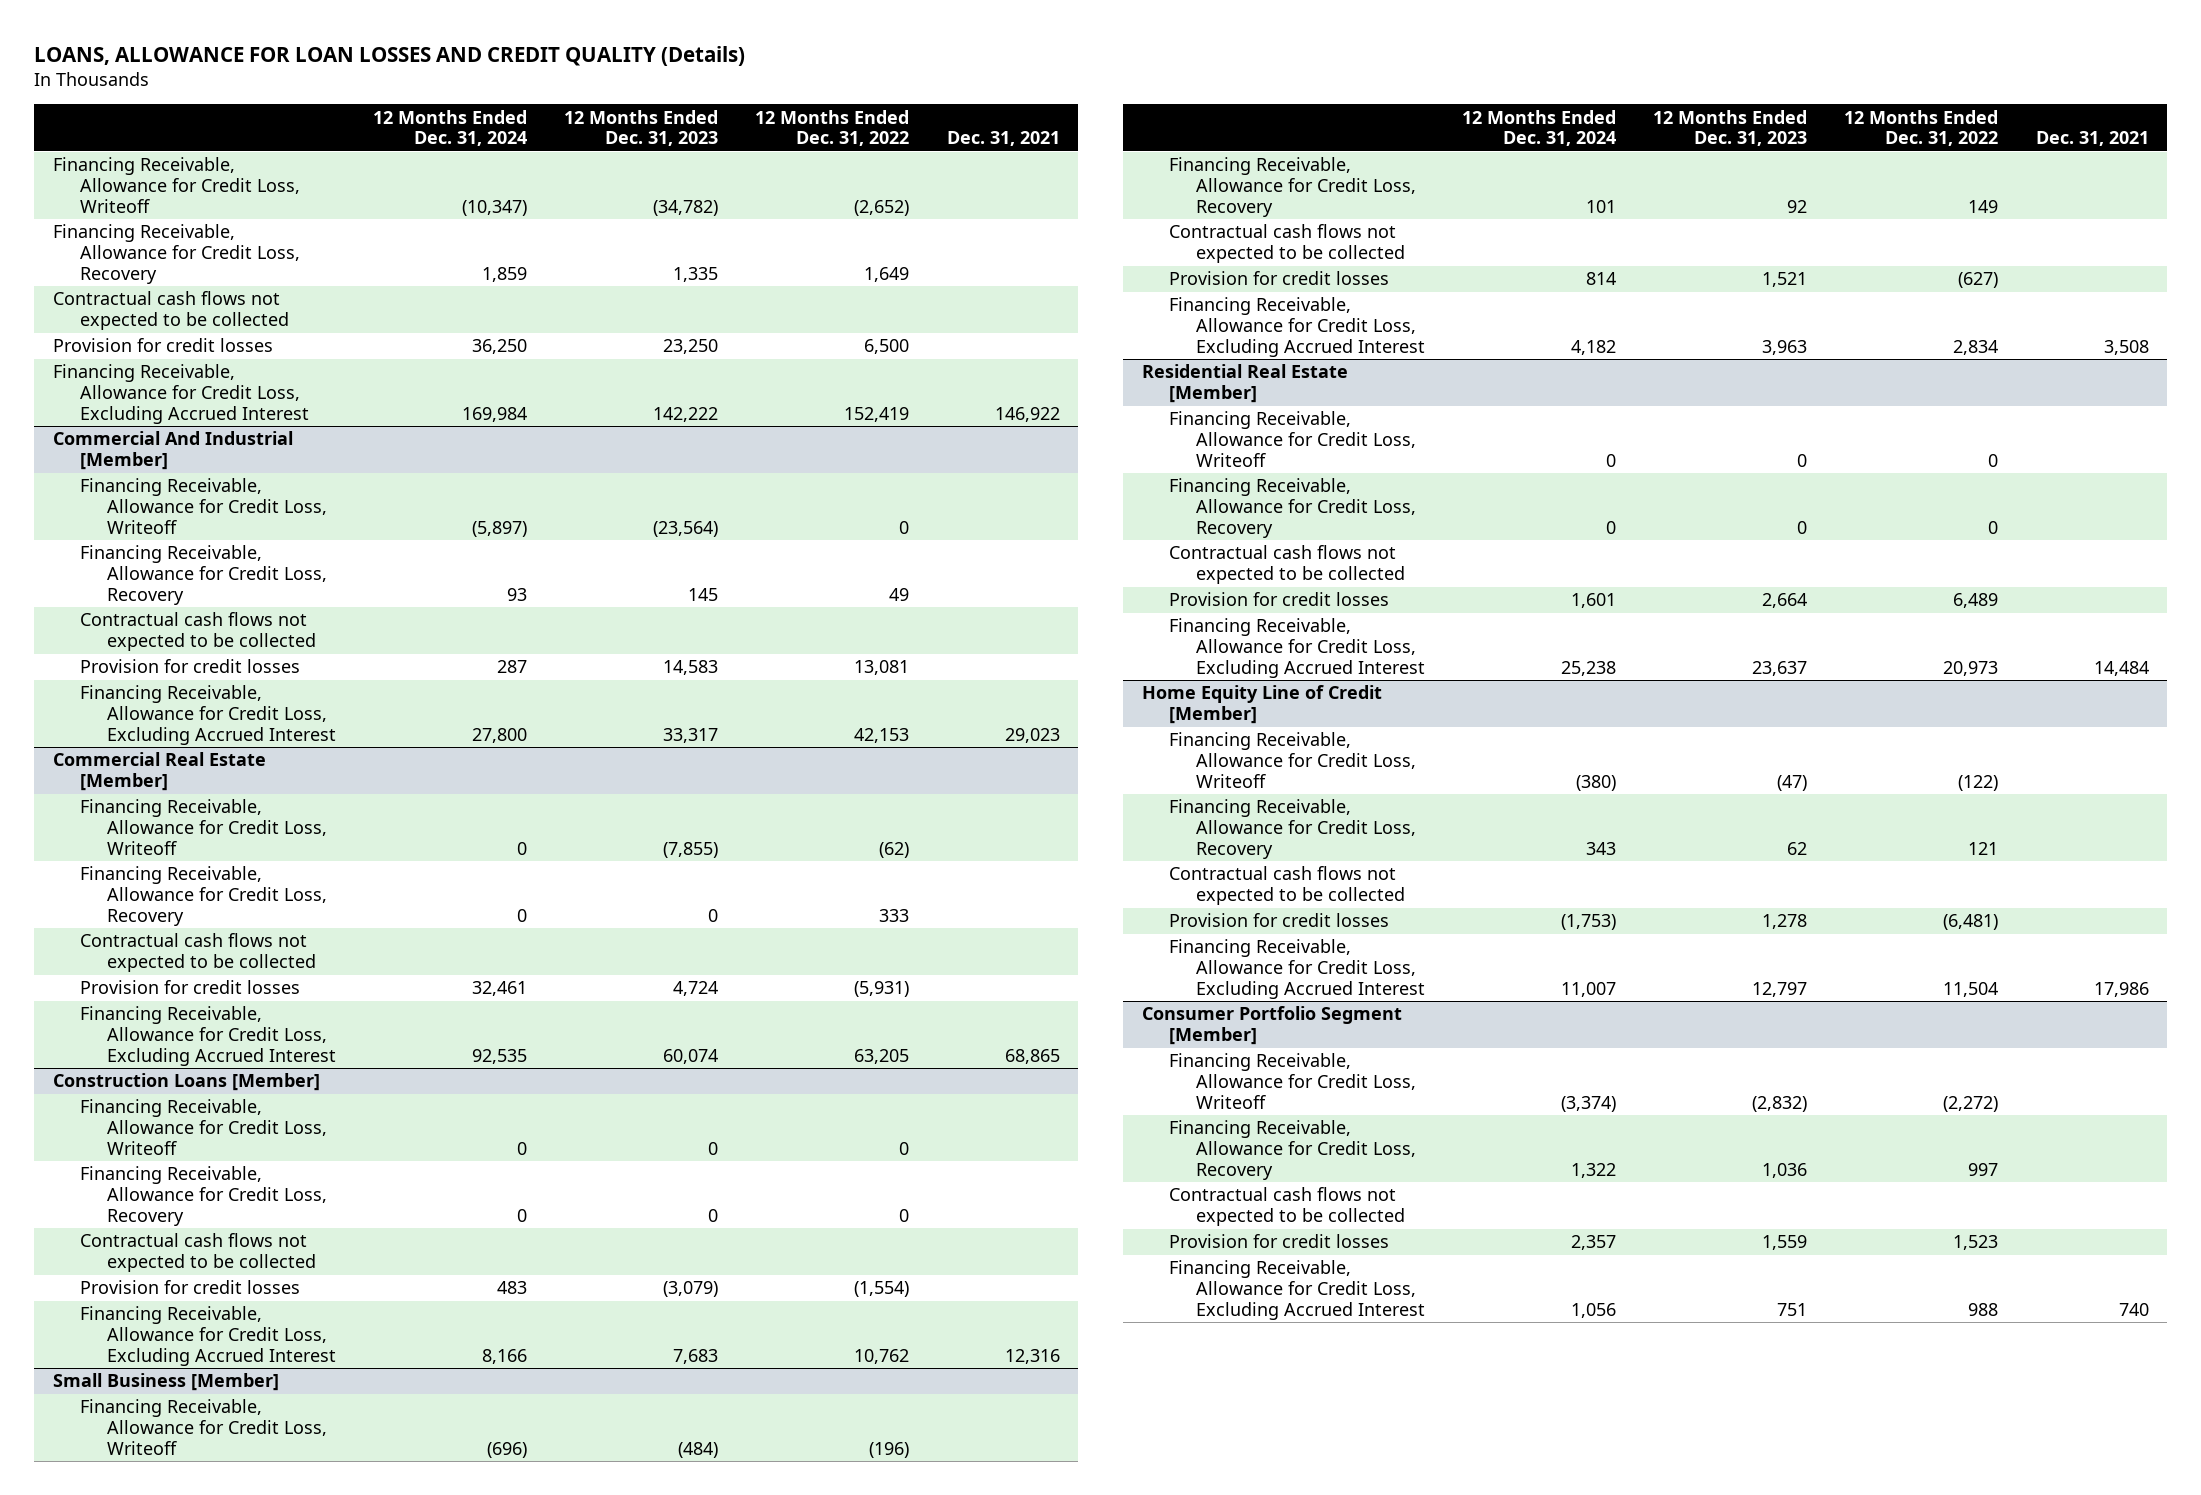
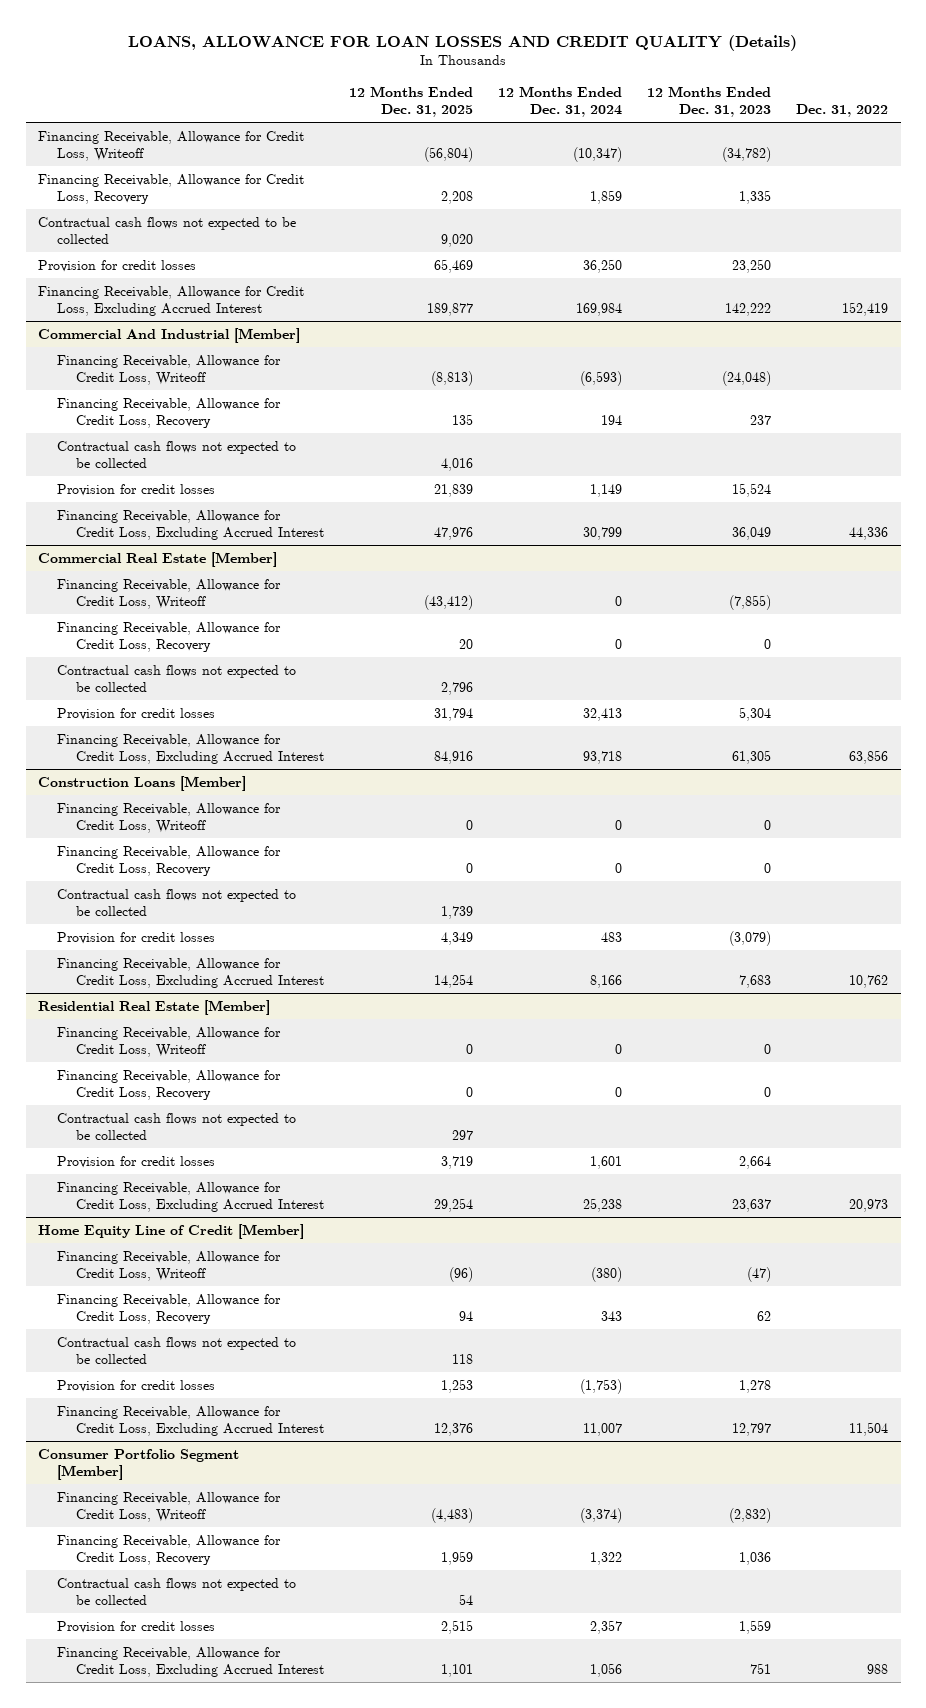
[755,109,910,147] 12 Months Ended Dec. 31, 2022 -> none
[946,131,1060,147] Dec. 31, 2021 -> none
none -> [349,85,474,117] 12 Months Ended Dec. 31, 2025
none -> [796,103,889,117] Dec. 31, 2022
[471,521,527,538] (5,897) -> [580,370,623,386] (6,593)
[653,521,719,538] (23,564) -> [722,370,772,386] (24,048)
[506,588,527,602] 93 -> [601,414,623,425] 194
[688,588,719,602] 145 -> [750,414,772,425] 237
[496,660,527,674] 287 -> [590,483,623,497] 1,149
[663,660,719,676] 14,583 -> [732,482,772,497] 15,524
[471,728,527,744] 27,800 -> [583,526,623,540] 30,799
[663,728,719,744] 33,317 -> [732,526,772,540] 36,049
[471,981,527,997] 32,461 -> [583,707,623,721] 32,413
[673,981,719,997] 4,724 -> [739,706,772,721] 5,304
[471,1049,527,1065] 92,535 -> [583,750,623,764] 93,718
[663,1049,719,1065] 60,074 -> [732,749,772,764] 61,305
[52,1373,279,1392] Small Business [Member] -> none
[79,1399,327,1456] Financing Receivable, Allowance for Credit Loss, Writeoff -> none
[1168,157,1416,218] Financing Receivable, Allowance for Credit Loss, Recovery -> none
[1168,224,1405,264] Contractual cash flows not expected to be collected -> none
[1168,271,1389,286] Provision for credit losses -> none
[1168,297,1425,358] Financing Receivable, Allowance for Credit Loss, Excluding Accrued Interest -> none

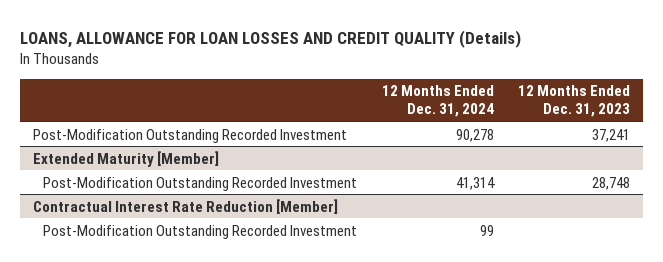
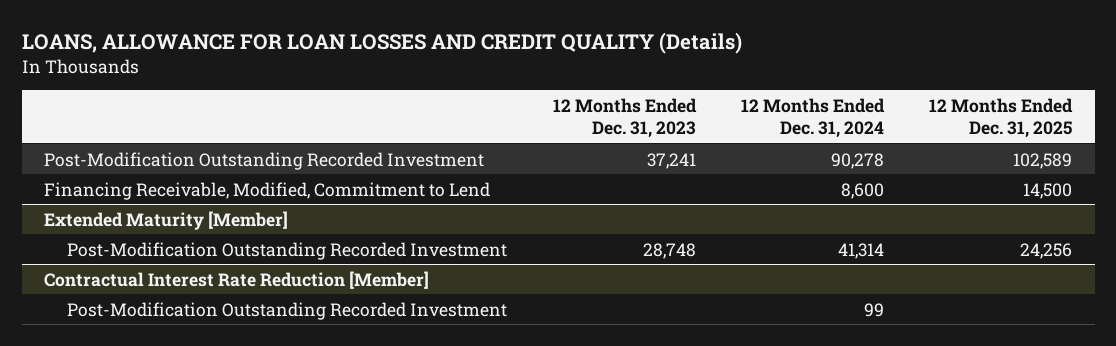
none -> [929,97,1074,138] 12 Months Ended Dec. 31, 2025
none -> [44,181,491,200] Financing Receivable, Modified, Commitment to Lend

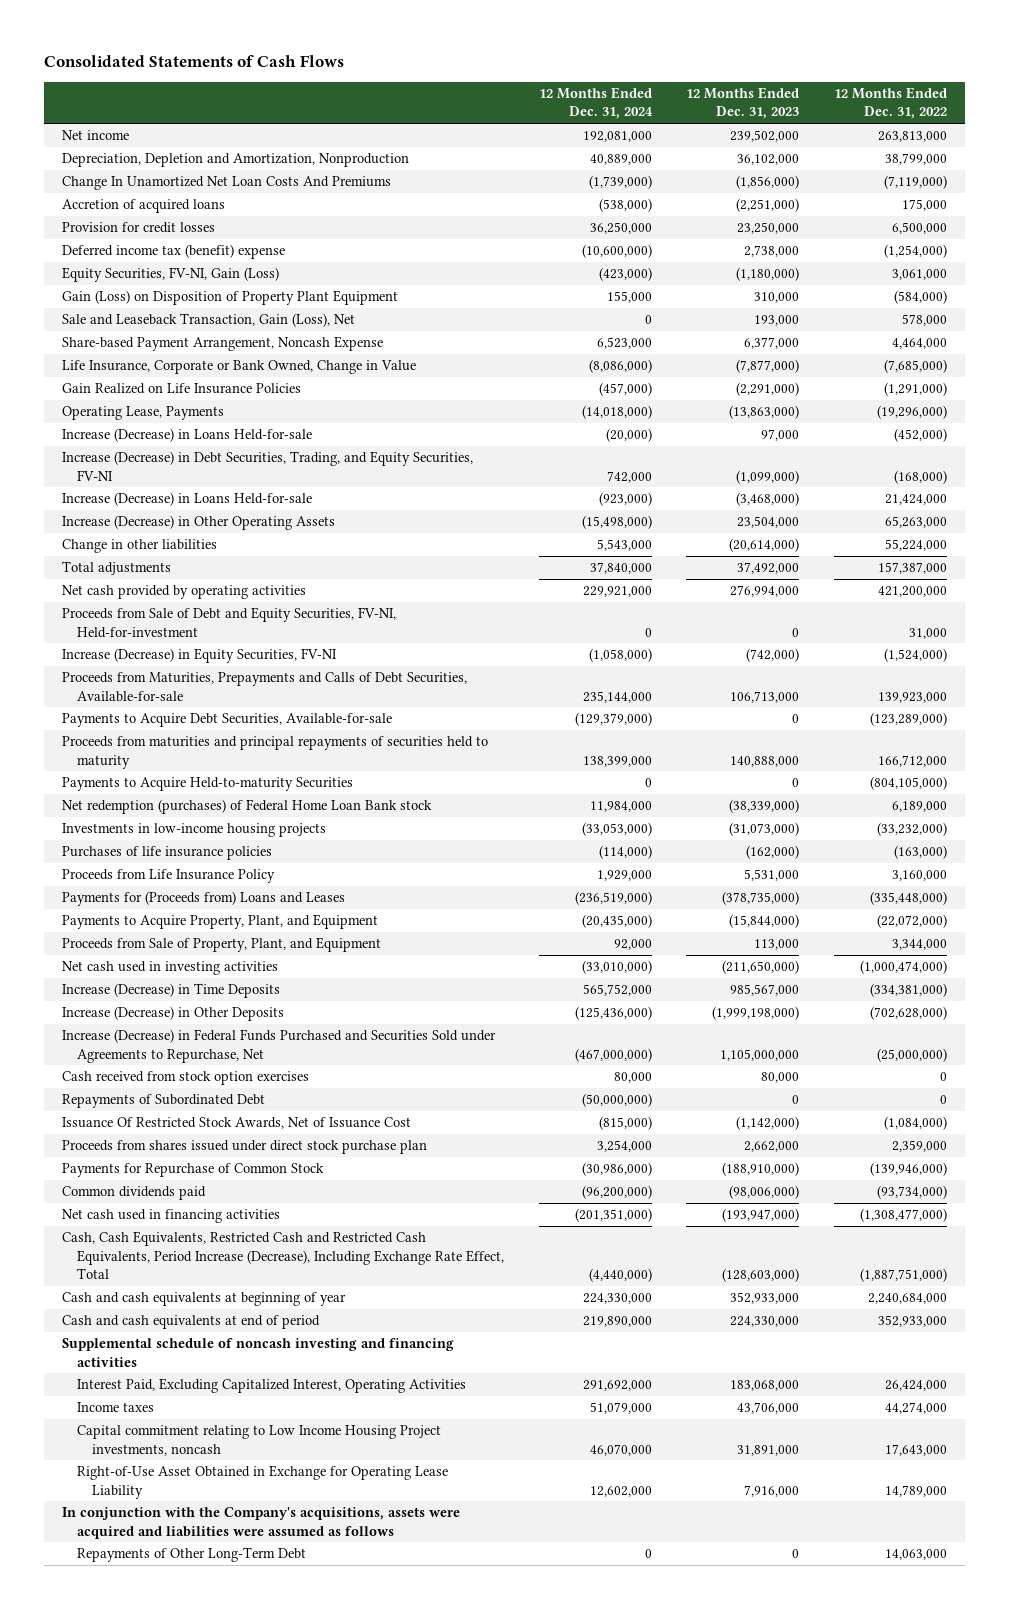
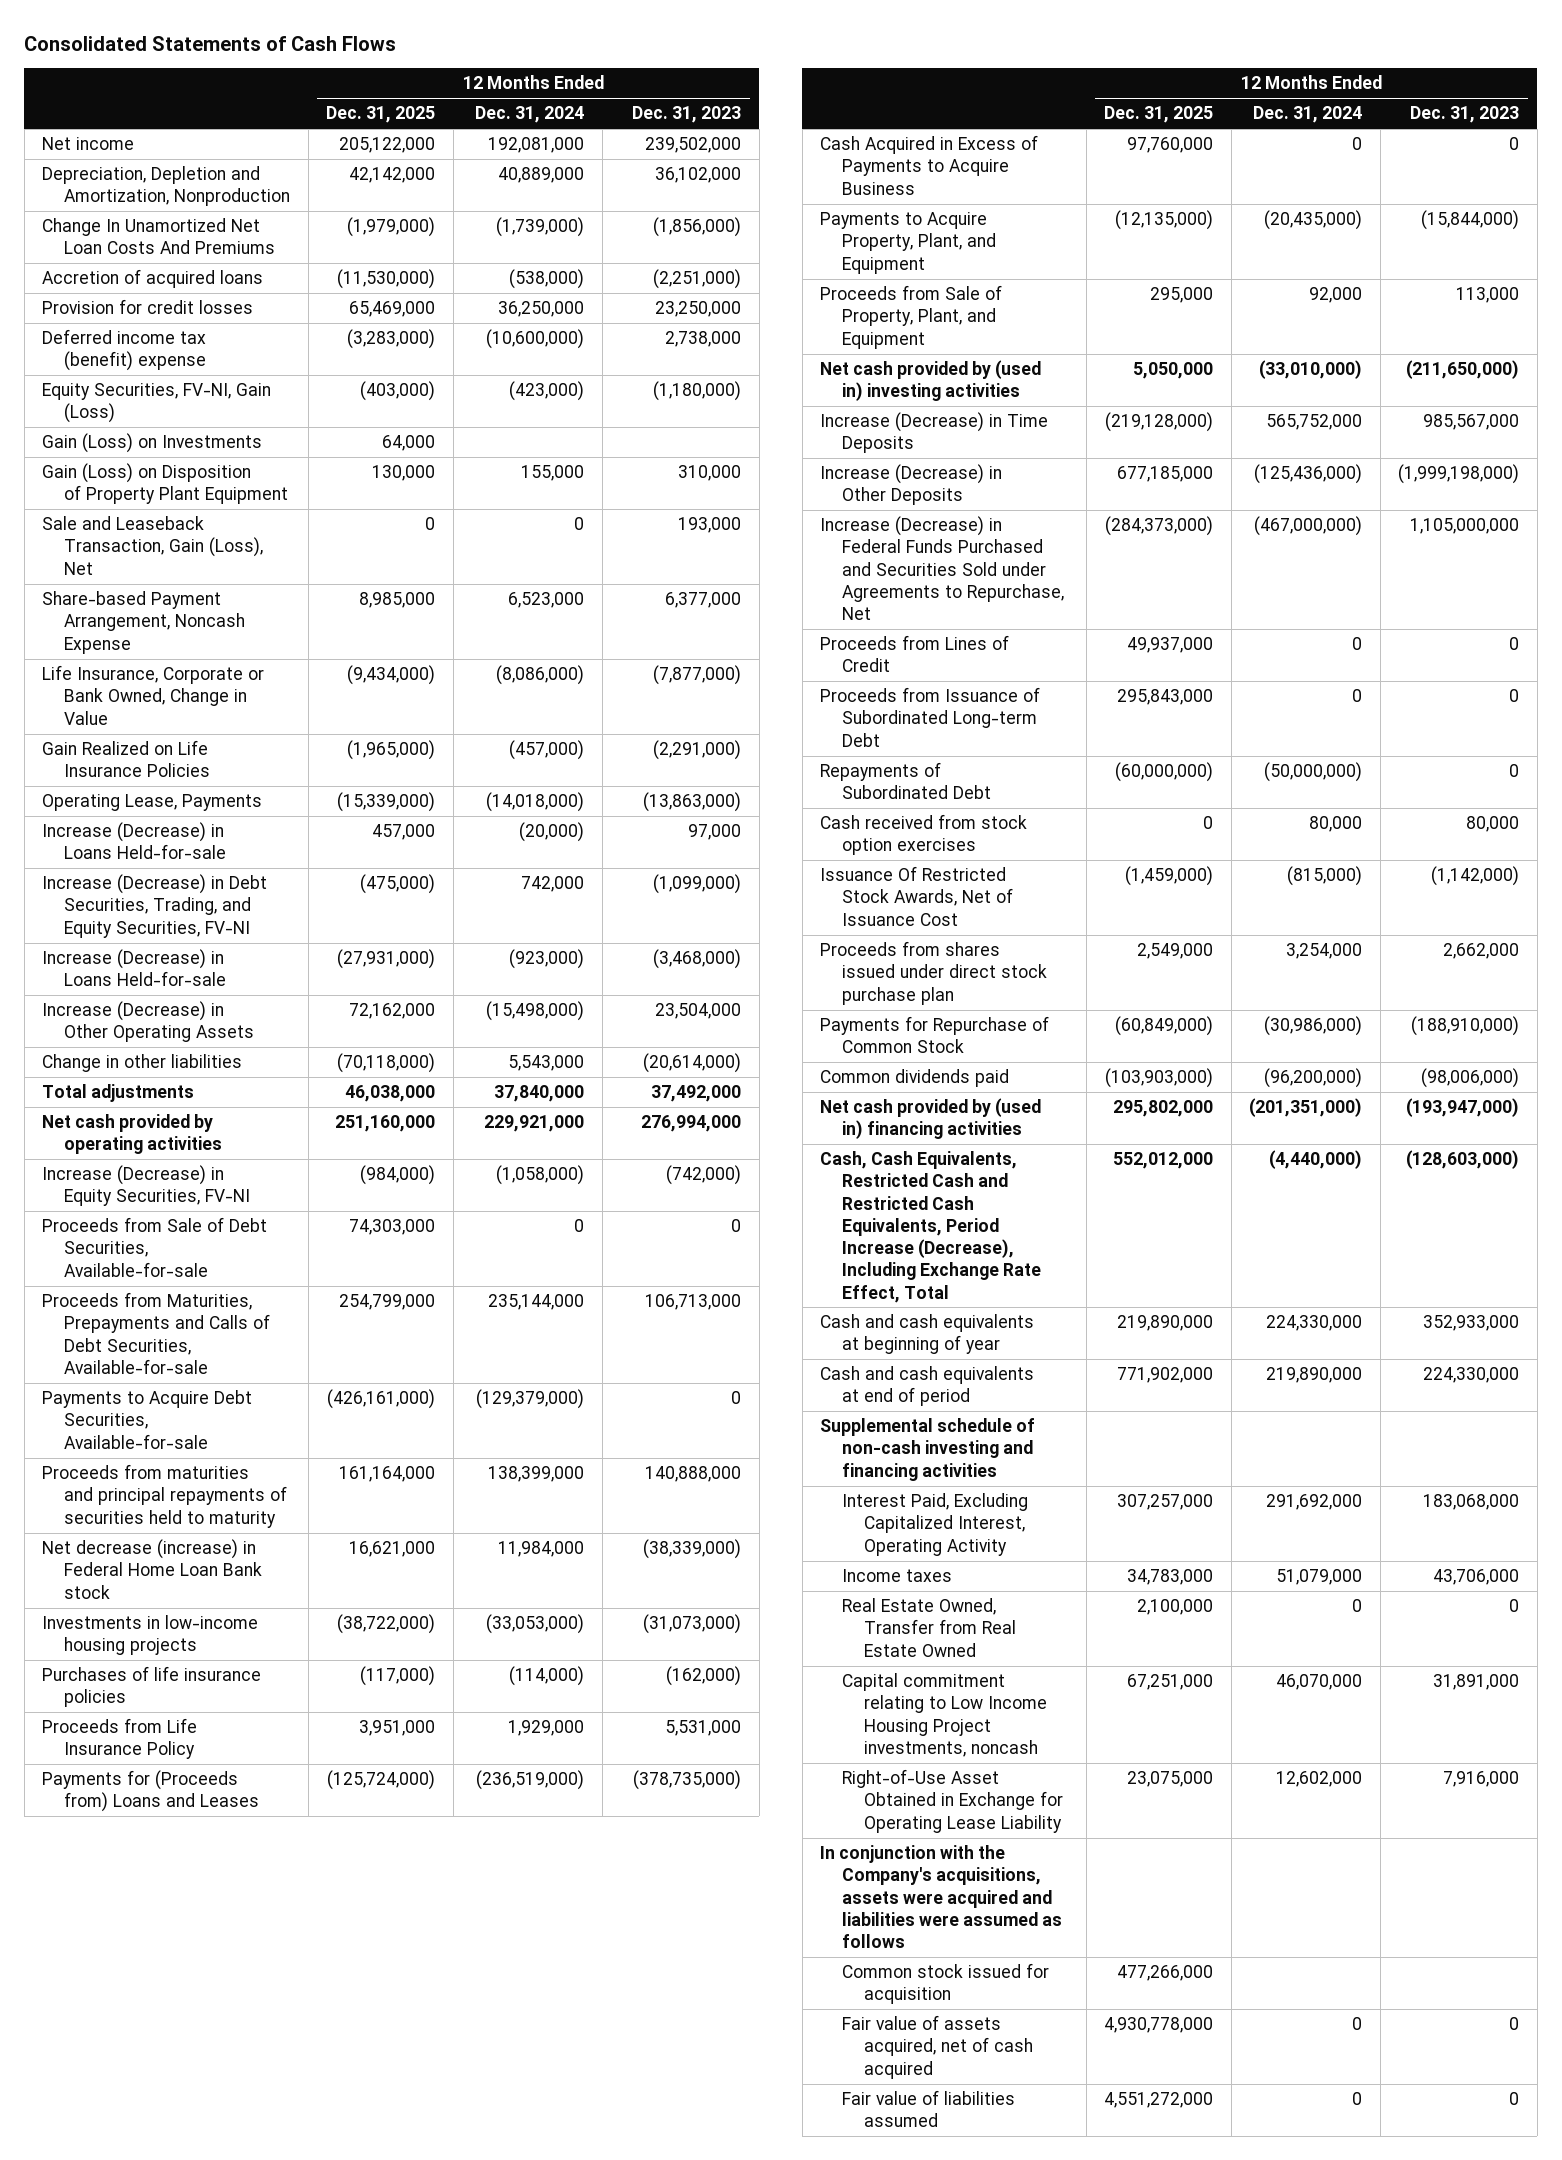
[834,87,948,120] 12 Months Ended Dec. 31, 2022 -> none
none -> [326,106,436,124] Dec. 31, 2025
none -> [42,433,263,454] Gain (Loss) on Investments
[61,607,396,638] Proceeds from Sale of Debt and Equity Securities, FV-NI, Held-for-investment -> none
none -> [42,1217,268,1277] Proceeds from Sale of Debt Securities, Available-for-sale
[61,777,353,792] Payments to Acquire Held-to-maturity Securities -> none
[61,799,432,815] Net redemption (purchases) of Federal Home Loan Bank stock -> [42,1539,263,1599] Net decrease (increase) in Federal Home Loan Bank stock
none -> [820,135,1039,195] Cash Acquired in Excess of Payments to Acquire Business
[61,961,278,976] Net cash used in investing activities -> [820,360,1042,402] Net cash provided by (used in) investing activities
none -> [820,635,1010,673] Proceeds from Lines of Credit
none -> [820,687,1041,747] Proceeds from Issuance of Subordinated Long-term Debt
[61,1071,309,1086] Cash received from stock option exercises -> [820,814,1028,856] Cash received from stock option exercises
[61,1209,280,1224] Net cash used in financing activities -> [820,1098,1042,1140] Net cash provided by (used in) financing activities
[61,1338,454,1367] Supplemental schedule of noncash investing and financing activities -> [820,1418,1036,1481] Supplemental schedule of non-cash investing and financing activities
[76,1378,466,1394] Interest Paid, Excluding Capitalized Interest, Operating Activities -> [842,1493,1029,1556] Interest Paid, Excluding Capitalized Interest, Operating Activity
none -> [842,1598,1016,1657] Real Estate Owned, Transfer from Real Estate Owned
[76,1547,306,1563] Repayments of Other Long-Term Debt -> none
none -> [842,1963,1050,2005] Common stock issued for acquisition
none -> [842,2015,1033,2079] Fair value of assets acquired, net of cash acquired
none -> [842,2090,1016,2128] Fair value of liabilities assumed

